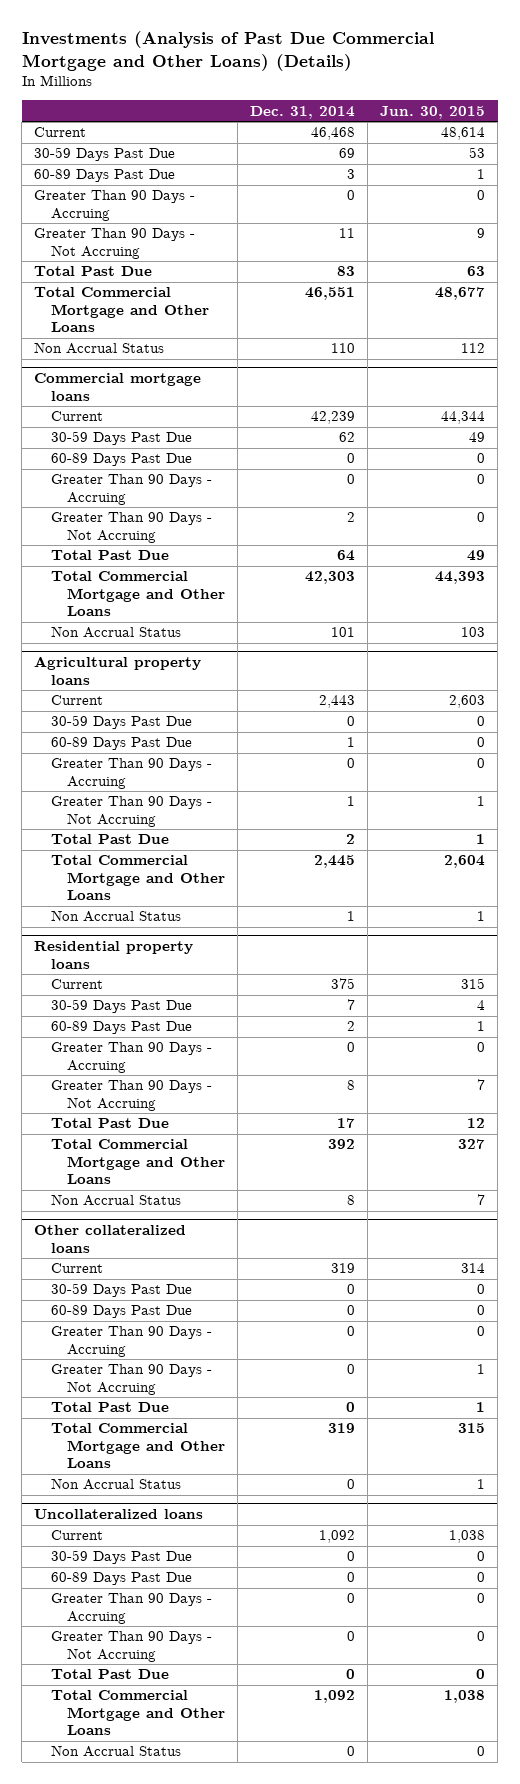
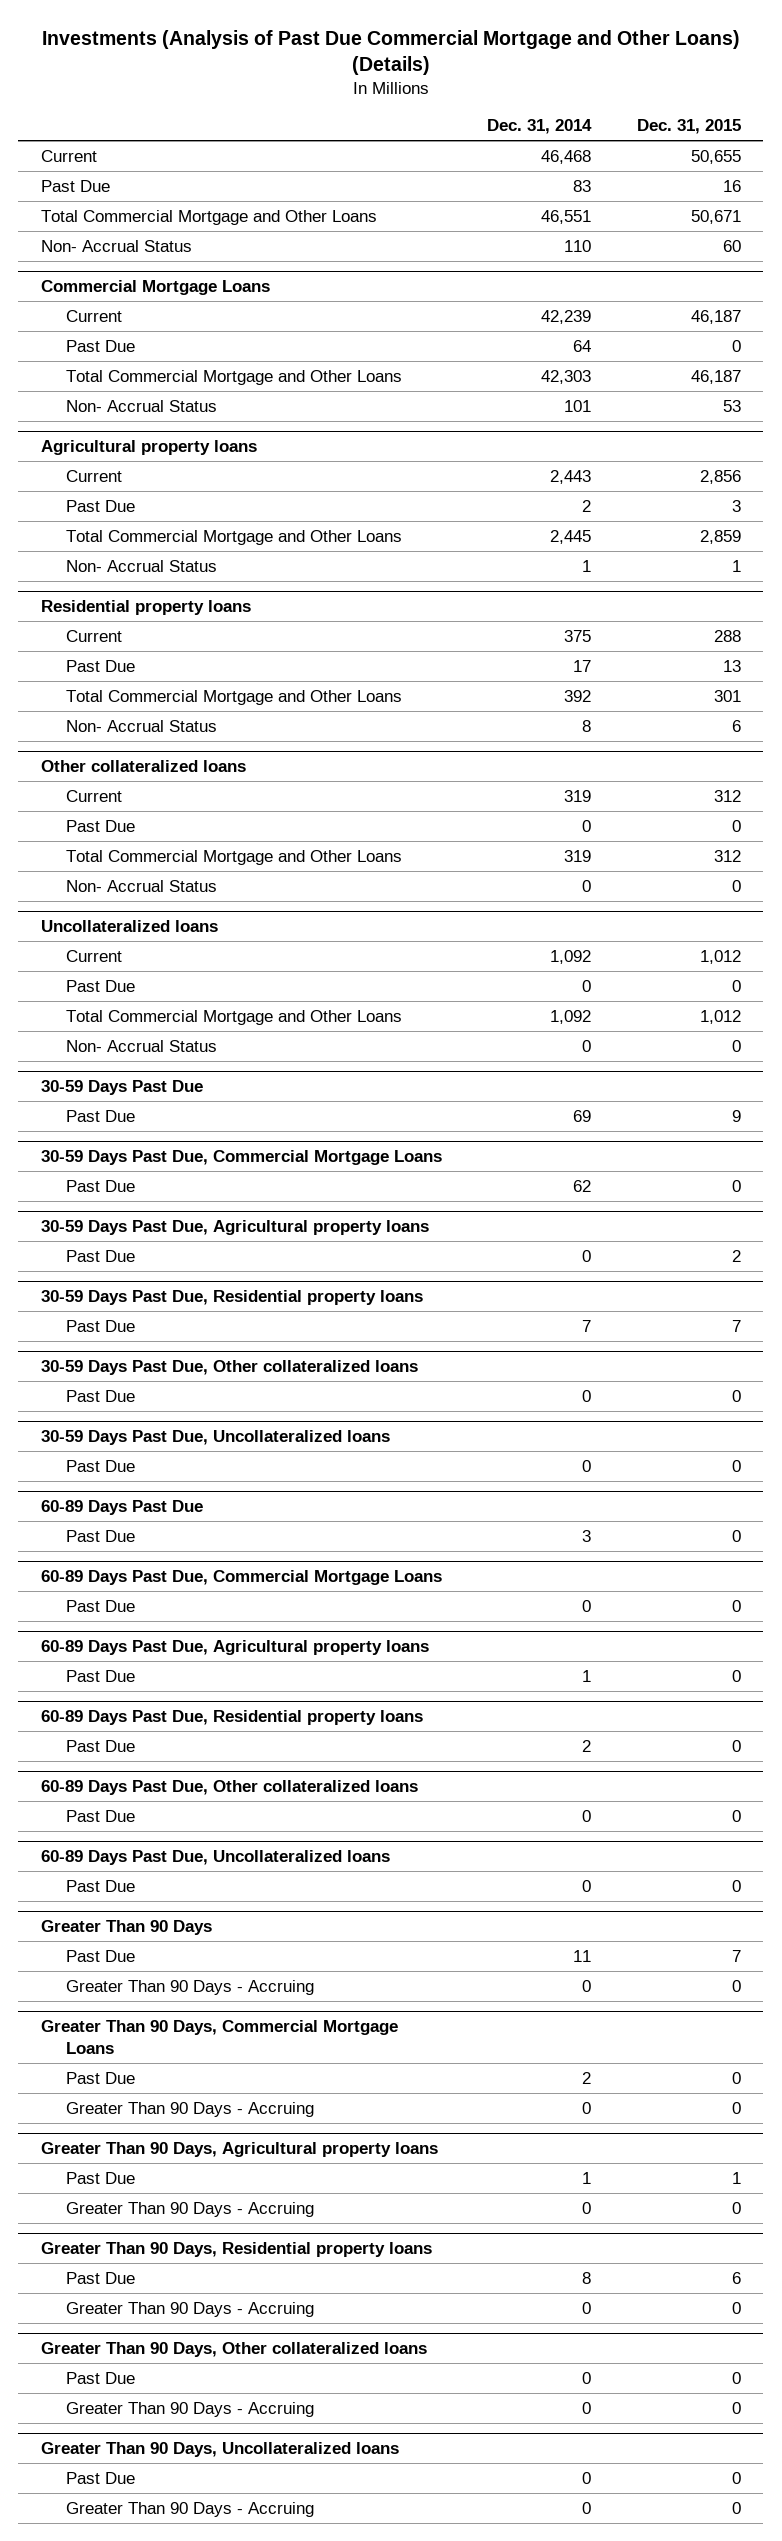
[380,105,486,119] Jun. 30, 2015 -> none
none -> [636,119,741,135] Dec. 31, 2015
[34,147,176,162] 30-59 Days Past Due -> none
[34,169,176,183] 60-89 Days Past Due -> none
[34,190,196,221] Greater Than 90 Days - Accruing -> none
[34,228,196,259] Greater Than 90 Days - Not Accruing -> none
[34,266,153,277] Total Past Due -> [40,179,110,192] Past Due
[34,342,165,355] Non Accrual Status -> [40,239,192,252] Non- Accrual Status
[34,373,202,401] Commercial mortgage loans -> [40,280,270,296] Commercial Mortgage Loans
[50,431,192,446] 30-59 Days Past Due -> none
[50,453,192,467] 60-89 Days Past Due -> none
[50,474,212,505] Greater Than 90 Days - Accruing -> none
[50,512,212,543] Greater Than 90 Days - Not Accruing -> none
[50,550,169,561] Total Past Due -> [66,339,136,352] Past Due
[50,626,181,639] Non Accrual Status -> [66,399,218,412] Non- Accrual Status
[50,715,192,730] 30-59 Days Past Due -> none
[50,737,192,751] 60-89 Days Past Due -> none
[50,758,212,789] Greater Than 90 Days - Accruing -> none
[50,796,212,827] Greater Than 90 Days - Not Accruing -> none
[50,834,169,845] Total Past Due -> [66,499,136,512] Past Due
[50,910,181,923] Non Accrual Status -> [66,559,218,572] Non- Accrual Status
[50,999,192,1014] 30-59 Days Past Due -> none
[50,1021,192,1035] 60-89 Days Past Due -> none
[50,1042,212,1073] Greater Than 90 Days - Accruing -> none
[50,1080,212,1111] Greater Than 90 Days - Not Accruing -> none
[50,1118,169,1129] Total Past Due -> [66,659,136,672] Past Due
[50,1194,181,1207] Non Accrual Status -> [66,719,218,732] Non- Accrual Status
[50,1283,192,1298] 30-59 Days Past Due -> none
[50,1305,192,1319] 60-89 Days Past Due -> none
[50,1326,212,1357] Greater Than 90 Days - Accruing -> none
[50,1364,212,1395] Greater Than 90 Days - Not Accruing -> none
[50,1402,169,1413] Total Past Due -> [66,819,136,832] Past Due
[50,1478,181,1491] Non Accrual Status -> [66,879,218,892] Non- Accrual Status
[50,1550,192,1565] 30-59 Days Past Due -> none
[50,1572,192,1586] 60-89 Days Past Due -> none
[50,1593,212,1624] Greater Than 90 Days - Accruing -> none
[50,1631,212,1662] Greater Than 90 Days - Not Accruing -> none
[50,1669,169,1680] Total Past Due -> [66,979,136,992] Past Due
[50,1745,181,1758] Non Accrual Status -> [66,1039,218,1052] Non- Accrual Status
none -> [40,1080,203,1096] 30-59 Days Past Due
none -> [66,1109,136,1122] Past Due
none -> [40,1150,442,1166] 30-59 Days Past Due, Commercial Mortgage Loans
none -> [66,1179,136,1192] Past Due
none -> [40,1220,429,1236] 30-59 Days Past Due, Agricultural property loans
none -> [66,1249,136,1262] Past Due
none -> [40,1290,423,1306] 30-59 Days Past Due, Residential property loans
none -> [66,1319,136,1332] Past Due
none -> [40,1360,418,1376] 30-59 Days Past Due, Other collateralized loans
none -> [66,1389,136,1402] Past Due
none -> [40,1430,390,1446] 30-59 Days Past Due, Uncollateralized loans
none -> [66,1459,136,1472] Past Due
none -> [40,1500,203,1516] 60-89 Days Past Due
none -> [66,1529,136,1542] Past Due
none -> [40,1570,442,1586] 60-89 Days Past Due, Commercial Mortgage Loans
none -> [66,1599,136,1612] Past Due
none -> [40,1640,429,1656] 60-89 Days Past Due, Agricultural property loans
none -> [66,1669,136,1682] Past Due
none -> [40,1710,423,1726] 60-89 Days Past Due, Residential property loans
none -> [66,1739,136,1752] Past Due
none -> [40,1780,418,1796] 60-89 Days Past Due, Other collateralized loans
none -> [66,1809,136,1822] Past Due
none -> [40,1850,390,1866] 60-89 Days Past Due, Uncollateralized loans
none -> [66,1879,136,1892] Past Due
none -> [40,1920,212,1936] Greater Than 90 Days
none -> [66,1949,136,1962] Past Due
none -> [66,1979,315,1995] Greater Than 90 Days - Accruing
none -> [40,2020,398,2054] Greater Than 90 Days, Commercial Mortgage Loans
none -> [66,2071,136,2084] Past Due
none -> [66,2101,315,2117] Greater Than 90 Days - Accruing
none -> [40,2142,438,2158] Greater Than 90 Days, Agricultural property loans
none -> [66,2171,136,2184] Past Due
none -> [66,2201,315,2217] Greater Than 90 Days - Accruing
none -> [40,2242,432,2258] Greater Than 90 Days, Residential property loans
none -> [66,2271,136,2284] Past Due
none -> [66,2301,315,2317] Greater Than 90 Days - Accruing
none -> [40,2342,427,2358] Greater Than 90 Days, Other collateralized loans
none -> [66,2371,136,2384] Past Due
none -> [66,2401,315,2417] Greater Than 90 Days - Accruing
none -> [40,2442,399,2458] Greater Than 90 Days, Uncollateralized loans
none -> [66,2471,136,2484] Past Due
none -> [66,2501,315,2517] Greater Than 90 Days - Accruing

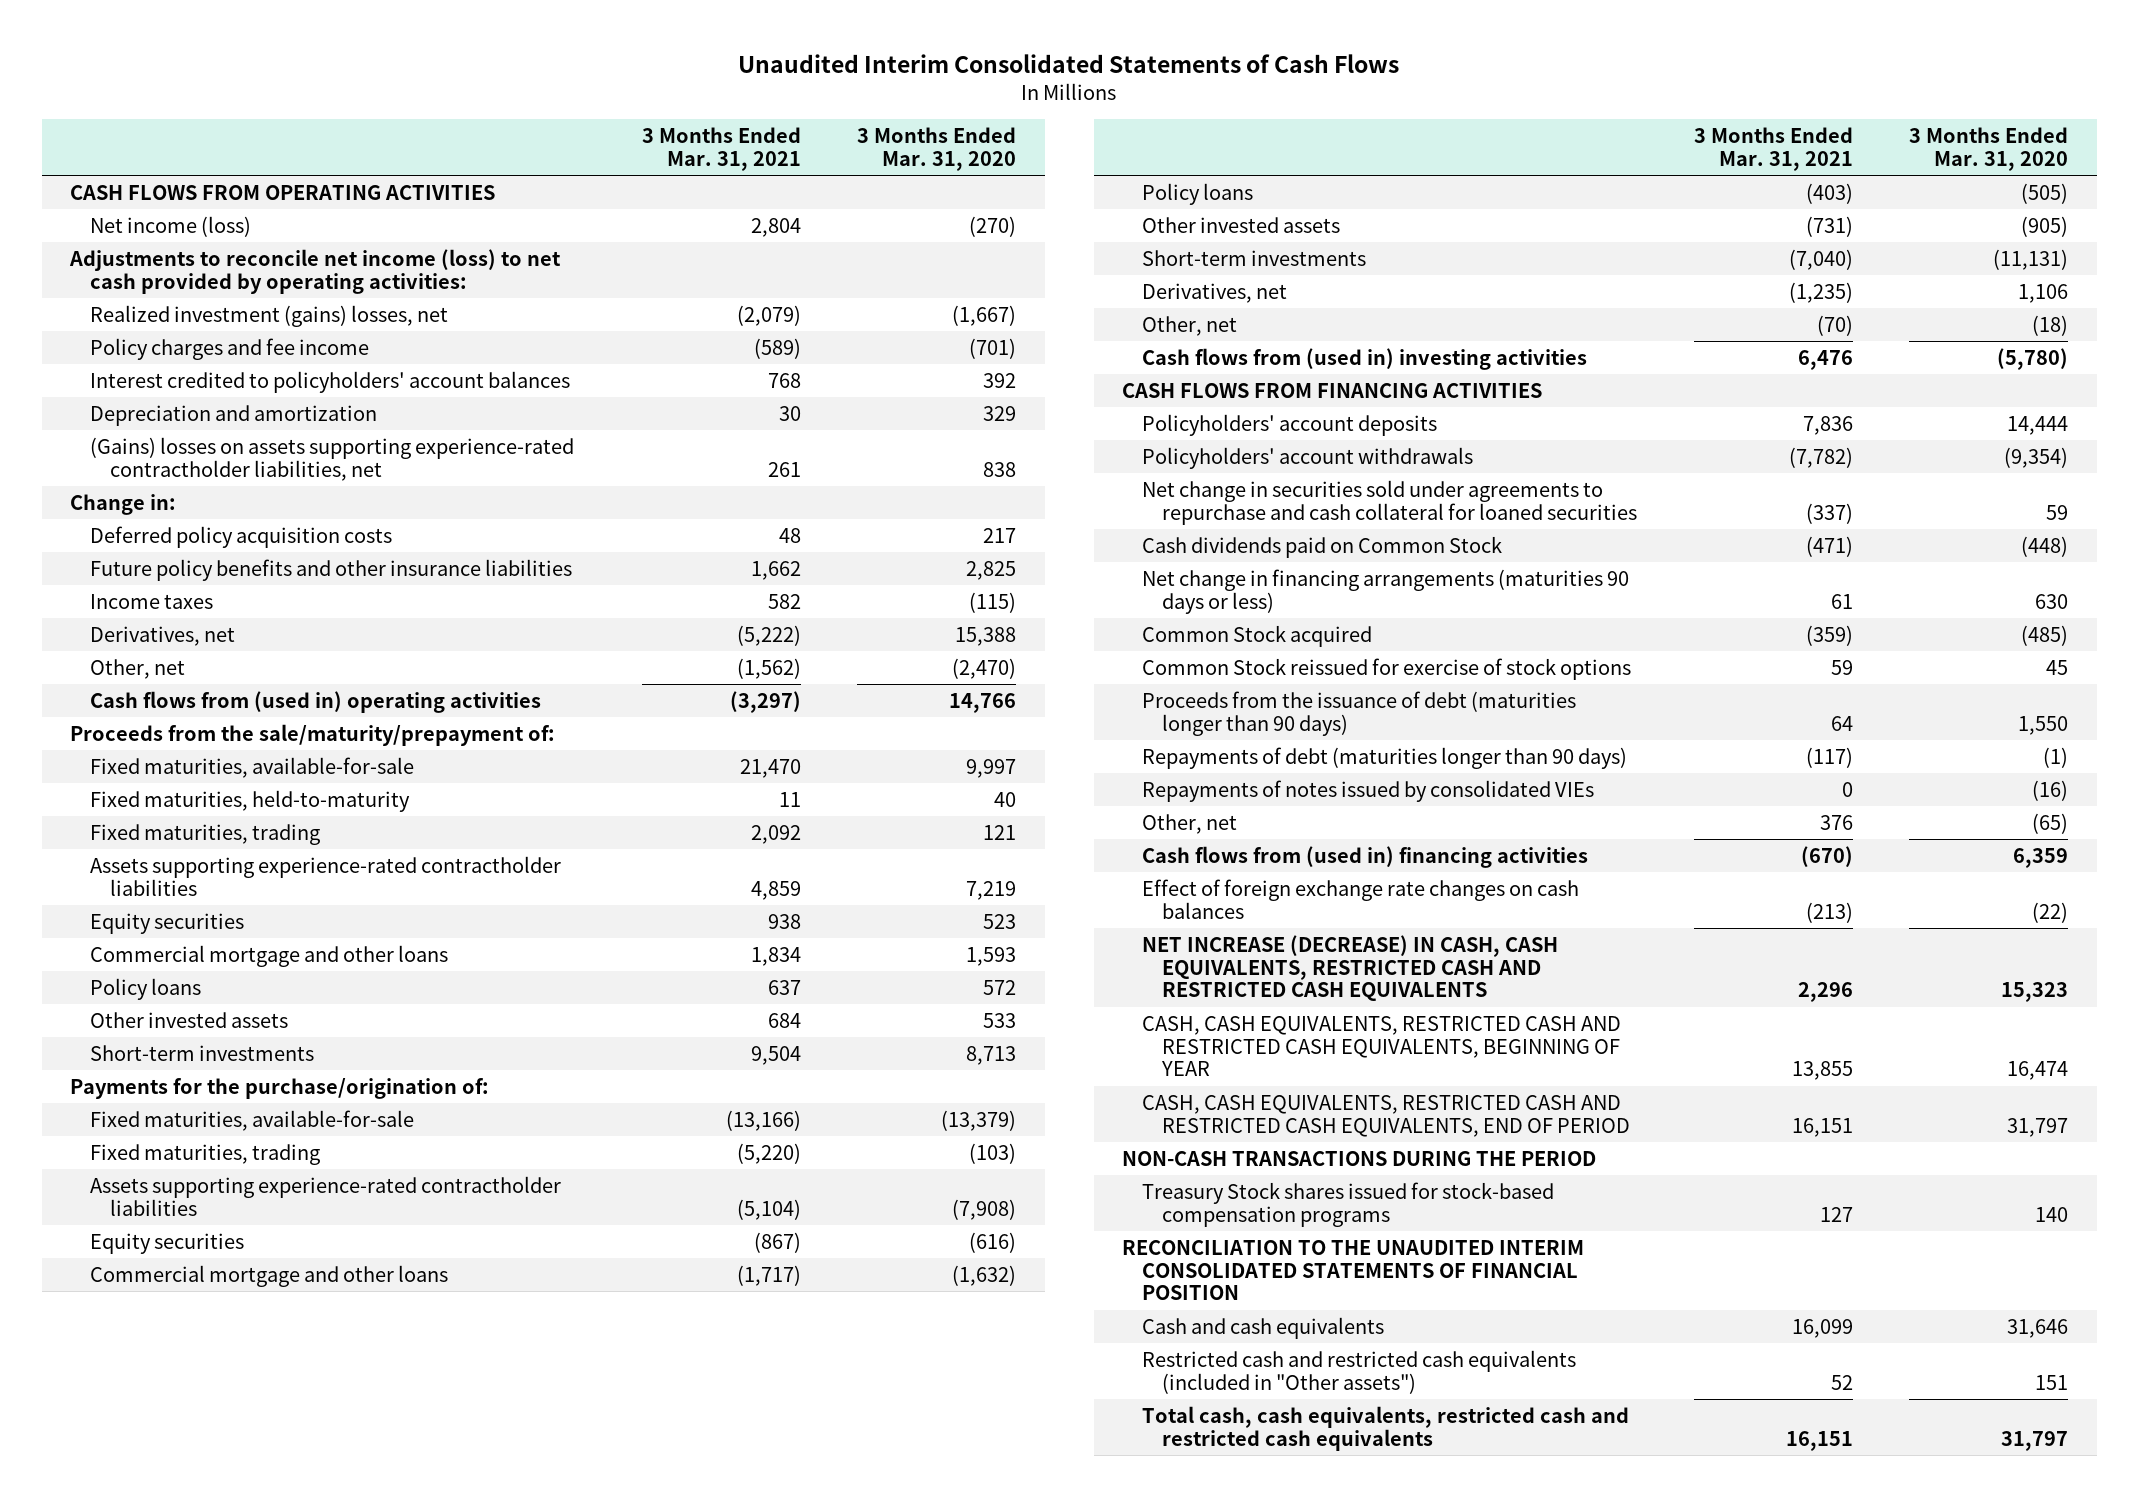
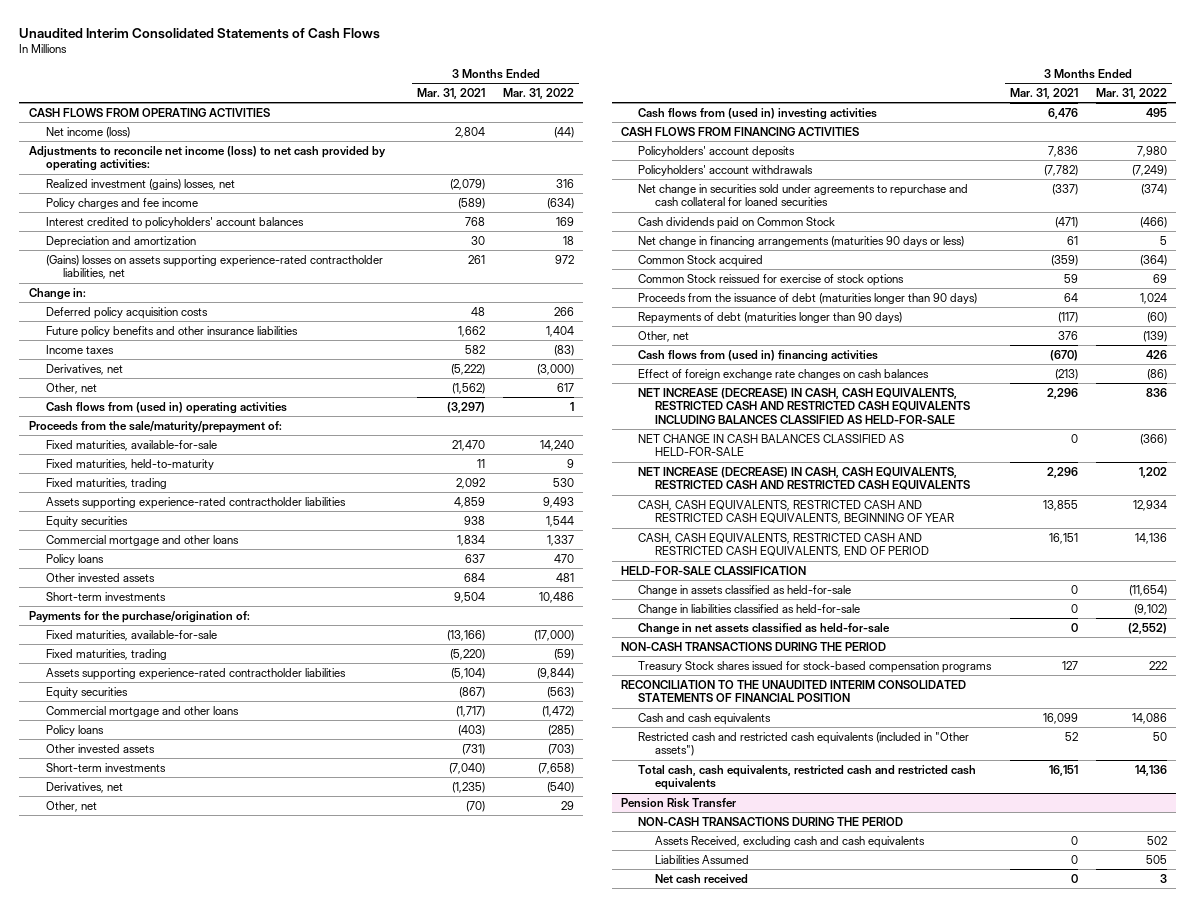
[857,127,1017,171] 3 Months Ended Mar. 31, 2020 -> none
none -> [503,88,575,100] Mar. 31, 2022
[1142,779,1595,802] Repayments of notes issued by consolidated VIEs -> none
none -> [638,387,971,425] NET INCREASE (DECREASE) IN CASH, CASH EQUIVALENTS, RESTRICTED CASH AND RESTRICTED CASH EQUIVALENTS INCLUDING BALANCES CLASSIFIED AS HELD-FOR-SALE
none -> [638,433,905,457] NET CHANGE IN CASH BALANCES CLASSIFIED AS HELD-FOR-SALE
none -> [621,565,807,575] HELD-FOR-SALE CLASSIFICATION
none -> [638,584,852,596] Change in assets classified as held-for-sale
none -> [638,603,861,615] Change in liabilities classified as held-for-sale
none -> [638,622,891,635] Change in net assets classified as held-for-sale
none -> [621,797,737,808] Pension Risk Transfer
none -> [638,816,904,826] NON-CASH TRANSACTIONS DURING THE PERIOD
none -> [655,835,926,848] Assets Received, excluding cash and cash equivalents
none -> [655,854,750,864] Liabilities Assumed
none -> [655,873,749,884] Net cash received

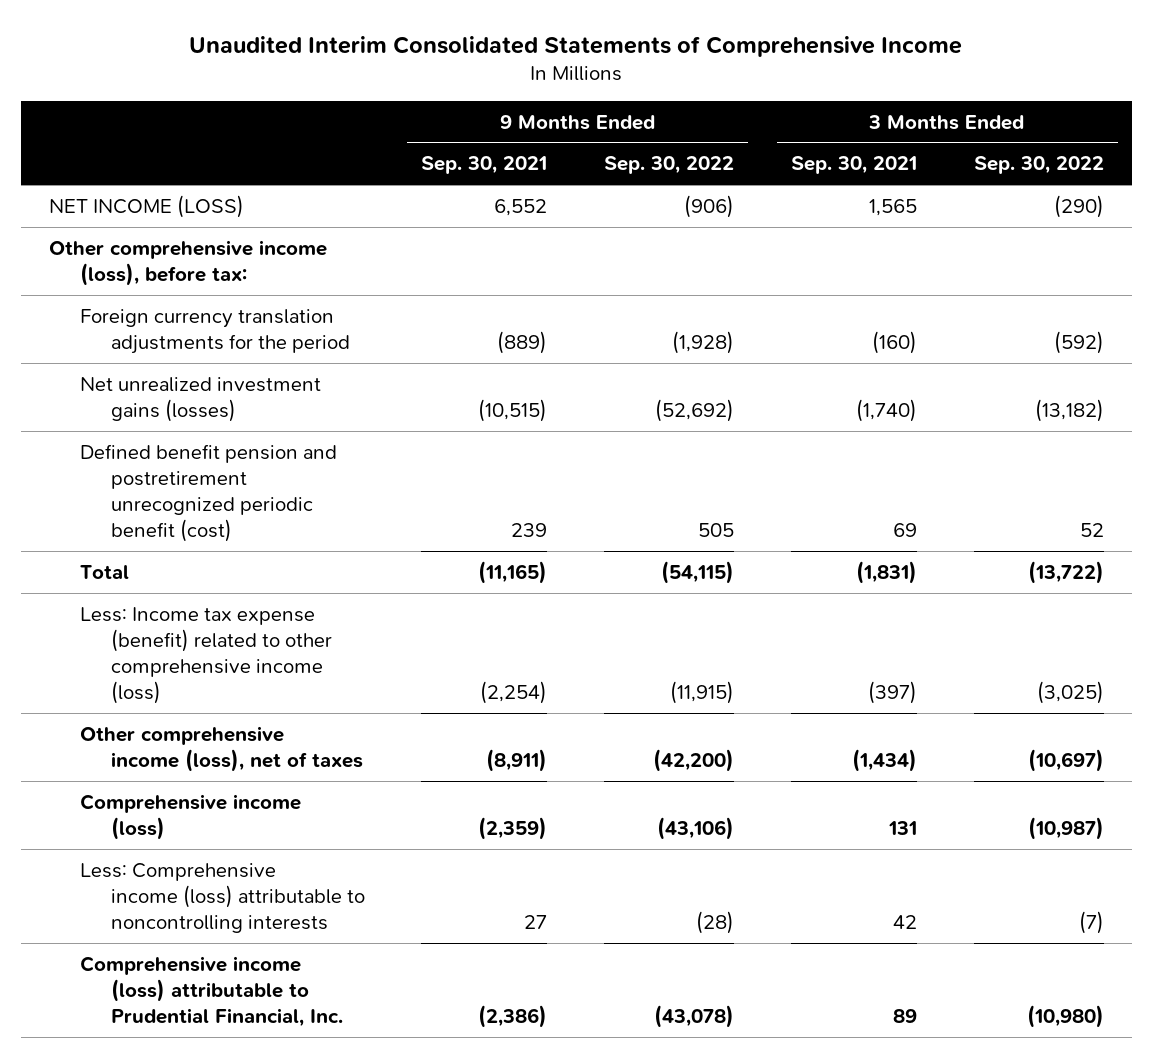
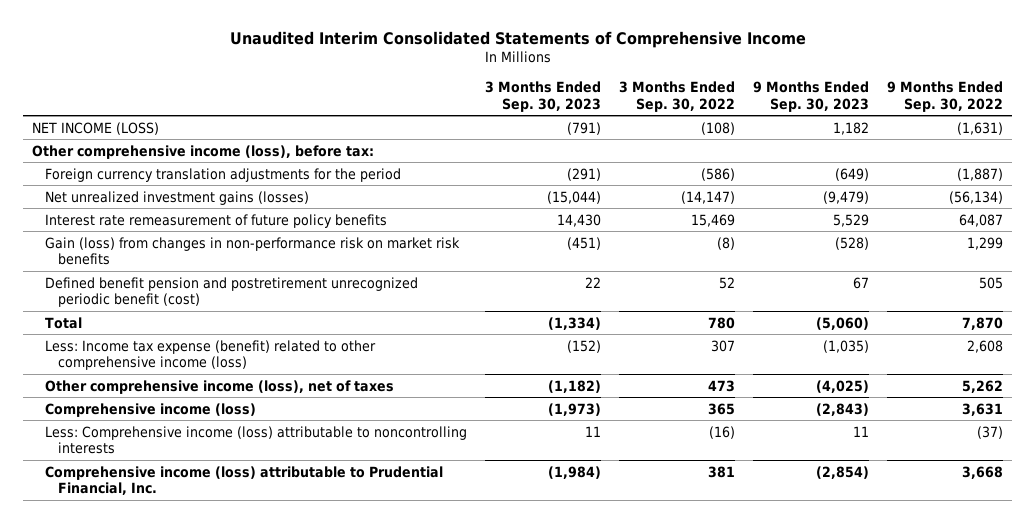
[421,156,548,175] Sep. 30, 2021 -> none
[790,156,917,175] Sep. 30, 2021 -> none
none -> [485,81,602,112] 3 Months Ended Sep. 30, 2023
none -> [753,81,870,112] 9 Months Ended Sep. 30, 2023
[684,194,735,218] (906) -> [957,121,1004,135] (1,631)
[1053,194,1104,218] (290) -> [701,121,736,135] (108)
[672,330,735,354] (1,928) -> [957,167,1004,181] (1,887)
[1053,330,1104,354] (592) -> [701,167,736,181] (586)
[655,398,735,422] (52,692) -> [949,190,1004,204] (56,134)
[1034,398,1104,422] (13,182) -> [681,190,736,204] (14,147)
none -> [45,213,388,228] Interest rate remeasurement of future policy benefits
none -> [45,236,461,265] Gain (loss) from changes in non-performance risk on market risk benefits
[661,560,735,584] (54,115) -> [962,316,1004,330] 7,870
[1027,560,1104,584] (13,722) -> [708,316,736,329] 780
[670,680,735,704] (11,915) -> [967,339,1004,353] 2,608
[1036,680,1104,704] (3,025) -> [711,339,736,352] 307
[653,748,735,772] (42,200) -> [962,379,1004,393] 5,262
[1027,748,1104,772] (10,697) -> [708,379,736,392] 473
[657,816,735,840] (43,106) -> [962,402,1004,416] 3,631
[1027,816,1104,840] (10,987) -> [708,402,736,415] 365
[696,910,735,934] (28) -> [977,425,1004,439] (37)
[1078,910,1104,934] (7) -> [709,425,736,439] (16)
[654,1004,735,1028] (43,078) -> [962,465,1004,479] 3,668
[1026,1004,1104,1028] (10,980) -> [708,465,736,478] 381

